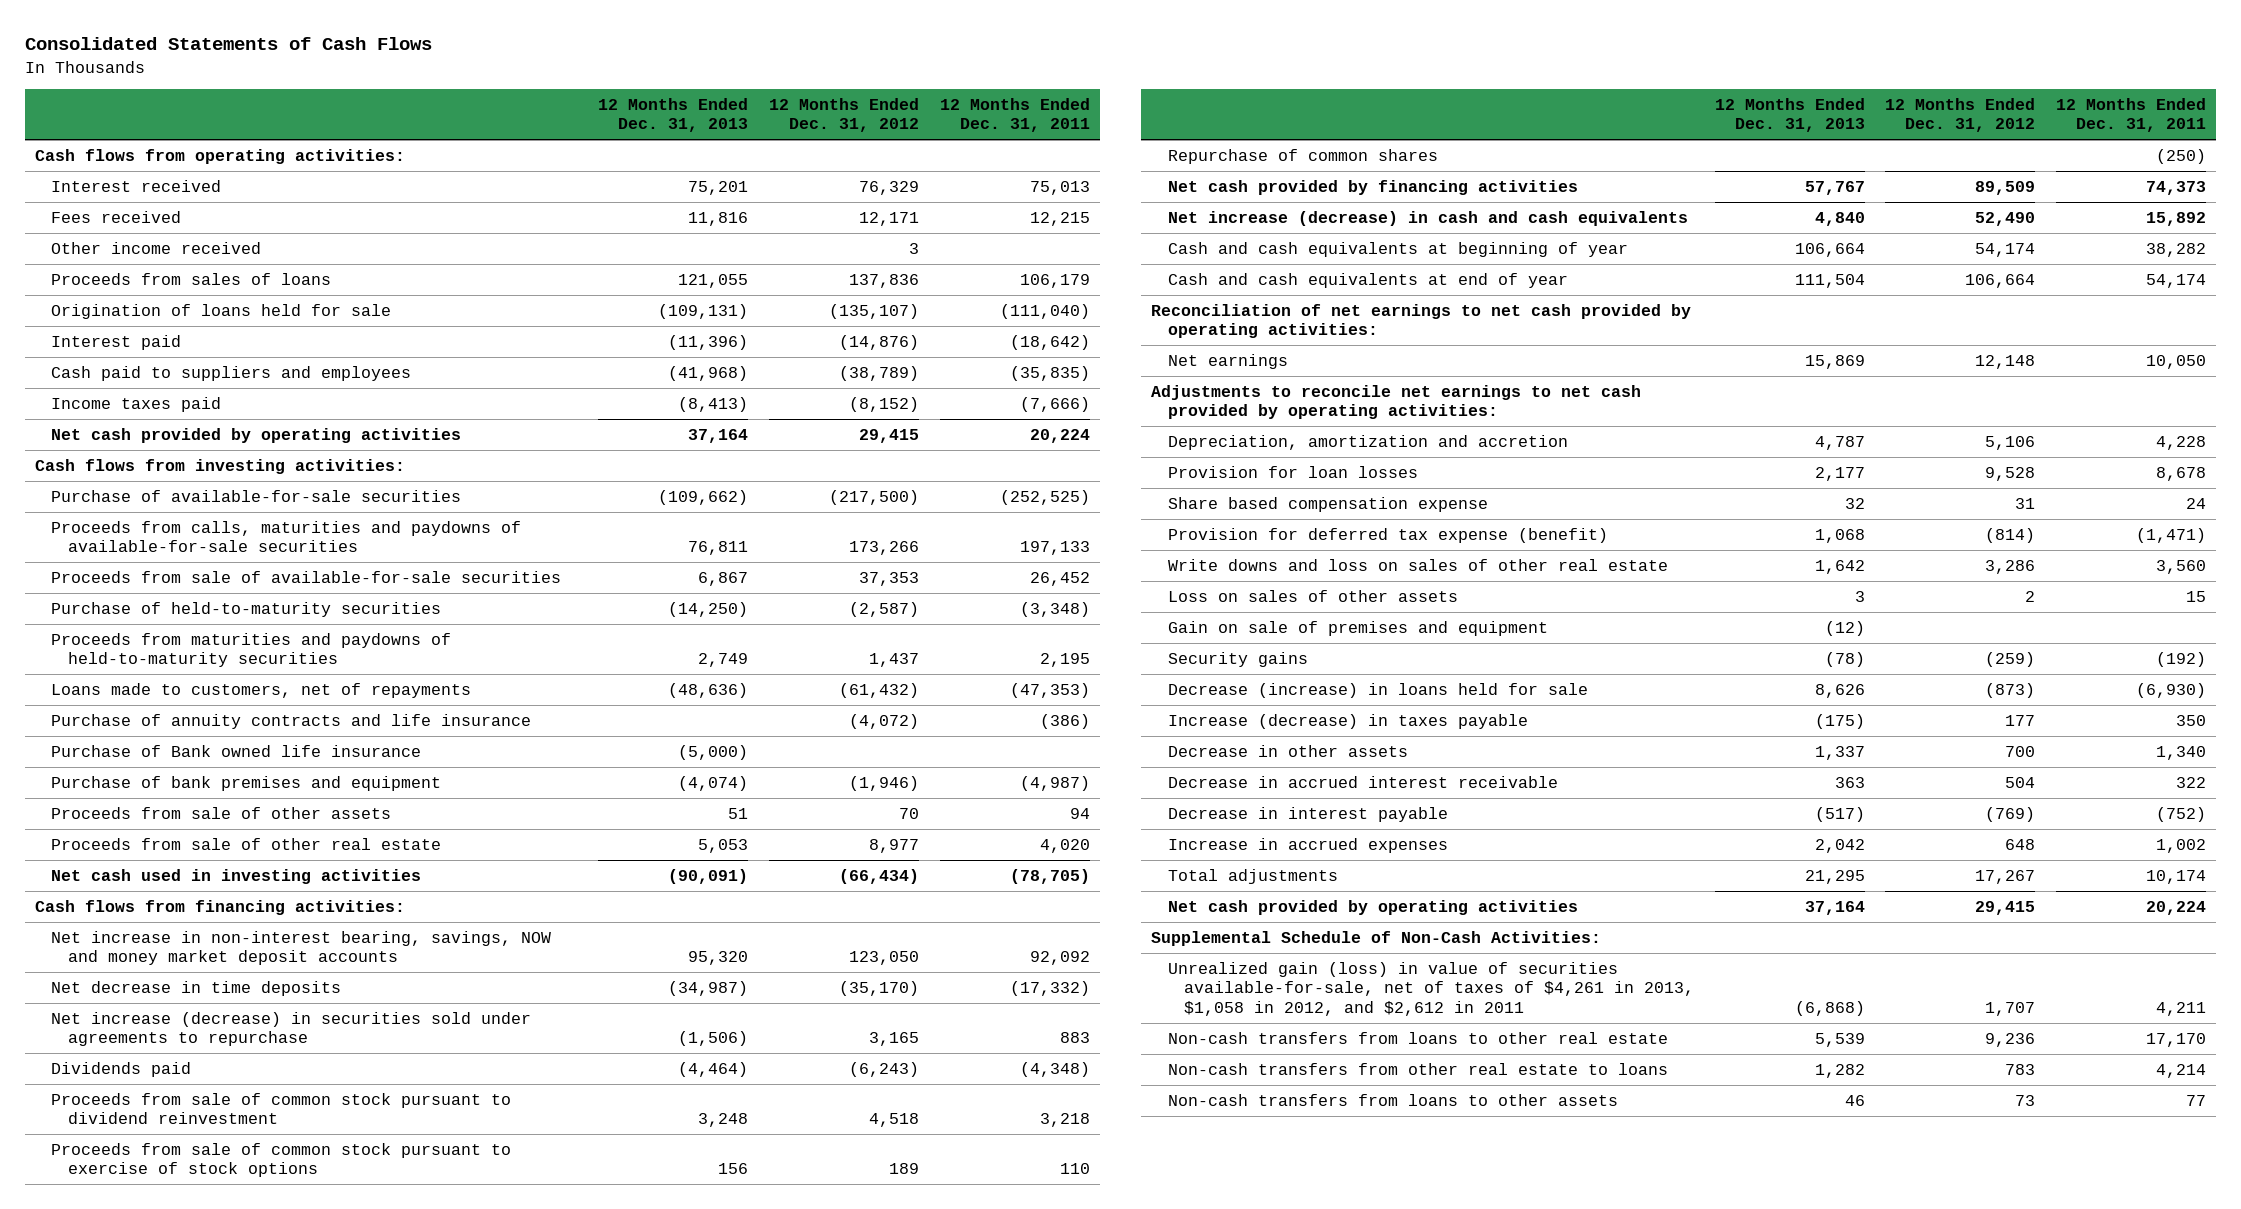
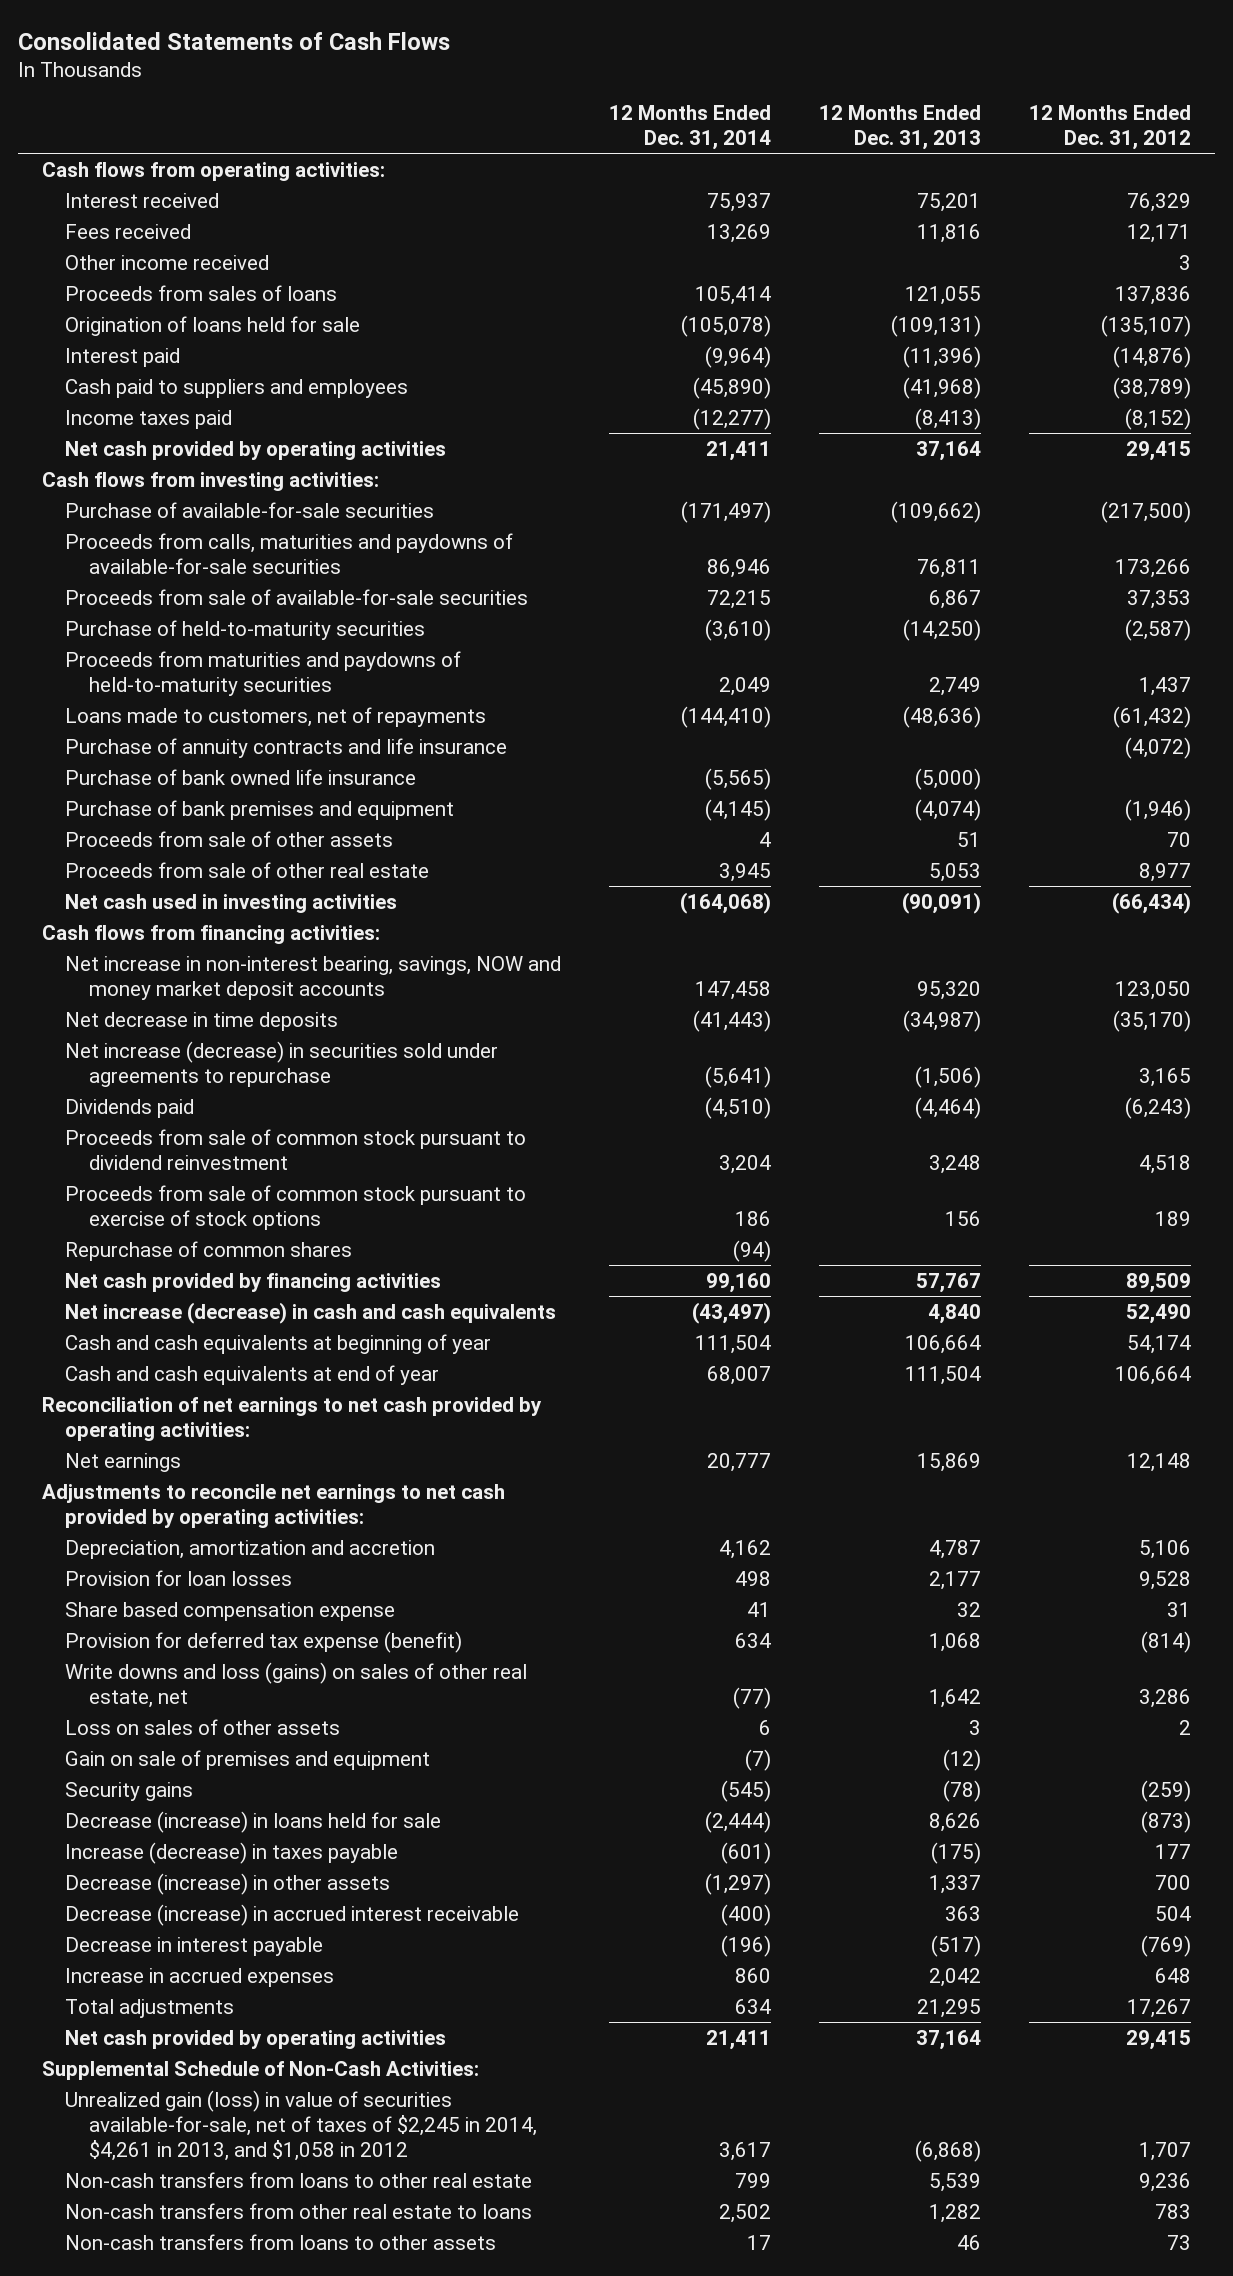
[939,97,1090,133] 12 Months Ended Dec. 31, 2011 -> none
none -> [609,105,772,151] 12 Months Ended Dec. 31, 2014
[51,744,422,757] Purchase of Bank owned life insurance -> [65,768,417,785] Purchase of bank owned life insurance
[1167,558,1668,571] Write downs and loss on sales of other real estate -> [65,1661,528,1708] Write downs and loss (gains) on sales of other real estate, net
[1167,744,1408,757] Decrease in other assets -> [65,1872,391,1895] Decrease (increase) in other assets
[1167,775,1558,788] Decrease in accrued interest receivable -> [65,1903,520,1926] Decrease (increase) in accrued interest receivable
[1167,961,1695,1016] Unrealized gain (loss) in value of securities available-for-sale, net of taxes of $4,261 in 2013, $1,058 in 2012, and $2,612 in 2011 -> [65,2089,537,2161] Unrealized gain (loss) in value of securities available-for-sale, net of taxes of $2,245 in 2014, $4,261 in 2013, and $1,058 in 2012

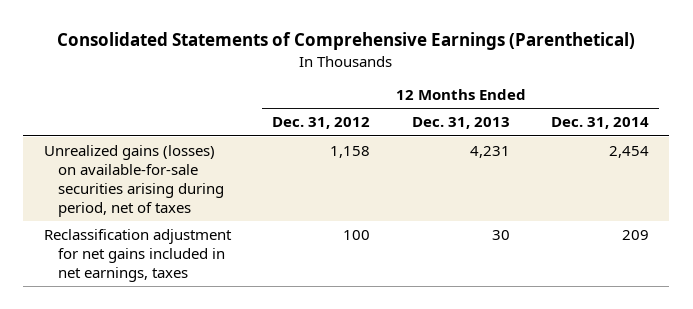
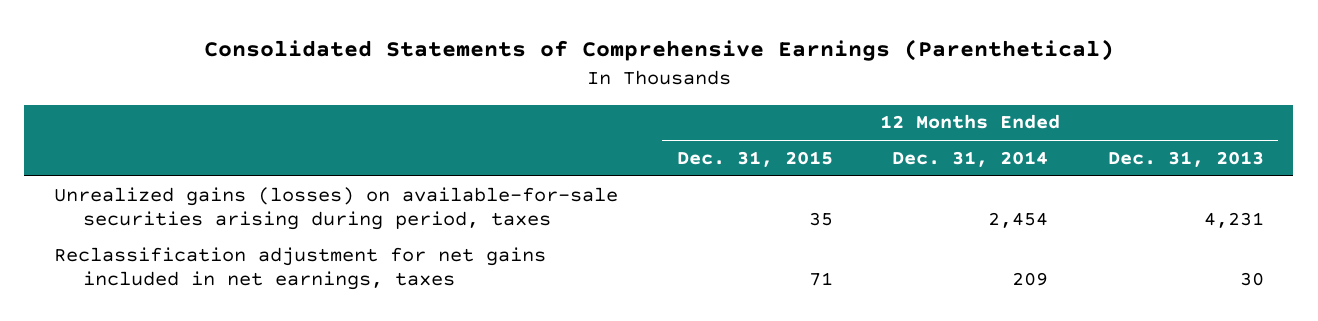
[272,117,371,130] Dec. 31, 2012 -> none
none -> [677,150,834,167] Dec. 31, 2015
[43,144,224,217] Unrealized gains (losses) on available-for-sale securities arising during period, net of taxes -> [54,186,619,231] Unrealized gains (losses) on available-for-sale securities arising during period, taxes

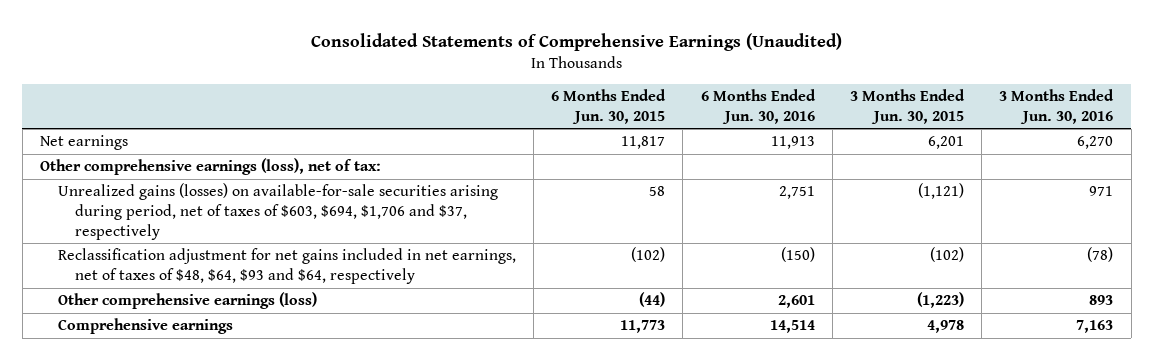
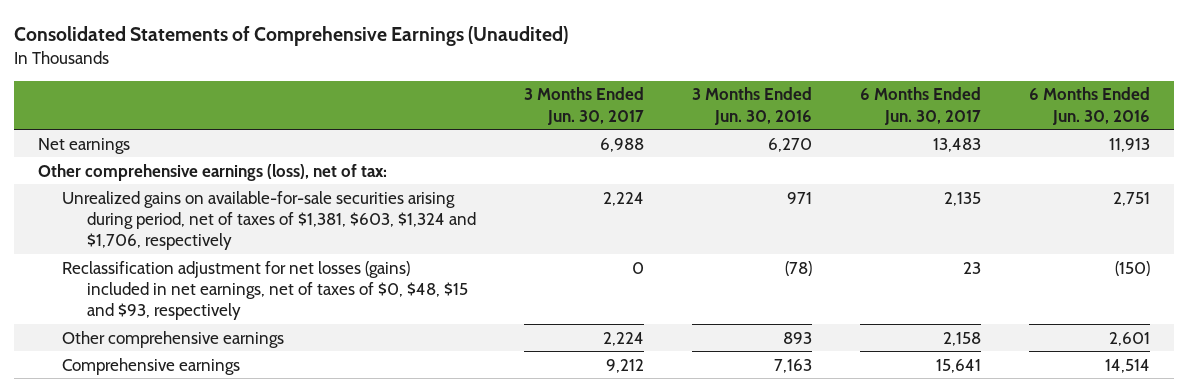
[551,89,667,124] 6 Months Ended Jun. 30, 2015 -> none
[850,89,966,124] 3 Months Ended Jun. 30, 2015 -> none
none -> [523,87,644,125] 3 Months Ended Jun. 30, 2017
none -> [859,87,981,125] 6 Months Ended Jun. 30, 2017
[57,183,498,240] Unrealized gains (losses) on available-for-sale securities arising during period, net of taxes of $603, $694, $1,706 and $37, respectively -> [62,190,476,251] Unrealized gains on available-for-sale securities arising during period, net of taxes of $1,381, $603, $1,324 and $1,706, respectively
[57,248,516,285] Reclassification adjustment for net gains included in net earnings, net of taxes of $48, $64, $93 and $64, respectively -> [62,260,468,321] Reclassification adjustment for net losses (gains) included in net earnings, net of taxes of $0, $48, $15 and $93, respectively
[57,292,317,310] Other comprehensive earnings (loss) -> [62,330,285,348] Other comprehensive earnings

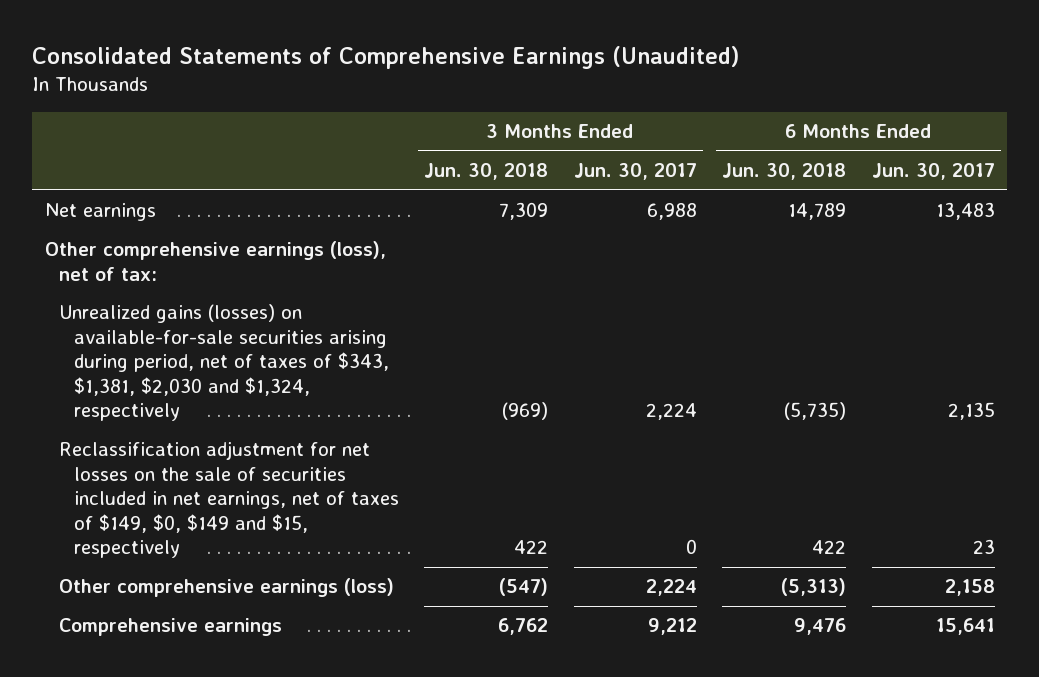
[691,87,812,125] 3 Months Ended Jun. 30, 2016 -> none
[1028,87,1150,125] 6 Months Ended Jun. 30, 2016 -> none
none -> [424,163,549,181] Jun. 30, 2018
none -> [722,163,847,181] Jun. 30, 2018
[62,190,476,251] Unrealized gains on available-for-sale securities arising during period, net of taxes of $1,381, $603, $1,324 and $1,706, respectively -> [59,304,389,422] Unrealized gains (losses) on available-for-sale securities arising during period, net of taxes of $343, $1,381, $2,030 and $1,324, respectively
[62,260,468,321] Reclassification adjustment for net losses (gains) included in net earnings, net of taxes of $0, $48, $15 and $93, respectively -> [59,441,399,559] Reclassification adjustment for net losses on the sale of securities included in net earnings, net of taxes of $149, $0, $149 and $15, respectively
[62,330,285,348] Other comprehensive earnings -> [59,578,395,598] Other comprehensive earnings (loss)

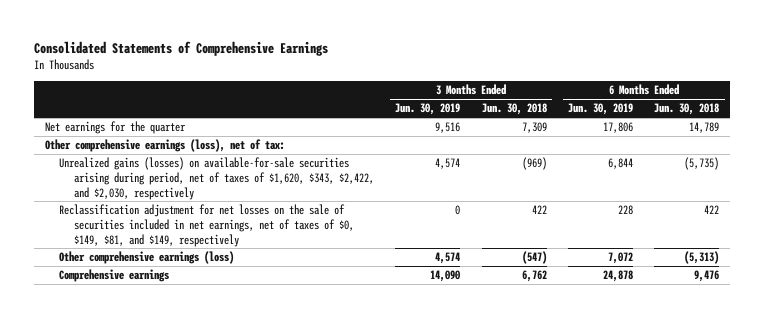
[32,45,740,69] Consolidated Statements of Comprehensive Earnings (Unaudited) -> [34,40,329,56] Consolidated Statements of Comprehensive Earnings
[573,163,697,181] Jun. 30, 2017 -> none
[871,163,995,181] Jun. 30, 2017 -> none
none -> [395,103,461,116] Jun. 30, 2019
none -> [568,103,634,116] Jun. 30, 2019
[44,203,156,222] Net earnings -> [44,121,186,135] Net earnings for the quarter
[59,304,389,422] Unrealized gains (losses) on available-for-sale securities arising during period, net of taxes of $343, $1,381, $2,030 and $1,324, respectively -> [59,157,374,200] Unrealized gains (losses) on available-for-sale securities arising during period, net of taxes of $1,620, $343, $2,422, and $2,030, respectively
[59,441,399,559] Reclassification adjustment for net losses on the sale of securities included in net earnings, net of taxes of $149, $0, $149 and $15, respectively -> [59,204,354,247] Reclassification adjustment for net losses on the sale of securities included in net earnings, net of taxes of $0, $149, $81, and $149, respectively

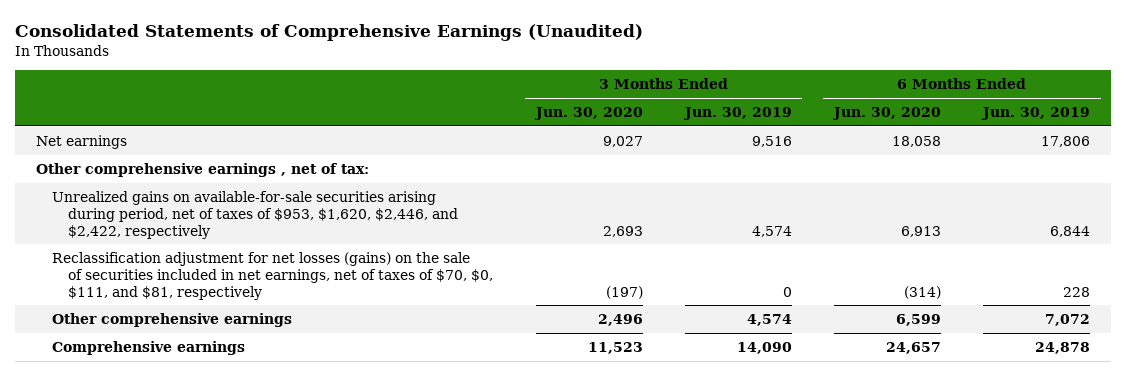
[34,40,329,56] Consolidated Statements of Comprehensive Earnings -> [14,23,643,41] Consolidated Statements of Comprehensive Earnings (Unaudited)
[481,103,547,116] Jun. 30, 2018 -> none
[654,103,720,116] Jun. 30, 2018 -> none
none -> [533,107,643,121] Jun. 30, 2020
none -> [831,107,941,121] Jun. 30, 2020
[44,121,186,135] Net earnings for the quarter -> [35,135,127,150] Net earnings
[44,139,285,153] Other comprehensive earnings (loss), net of tax: -> [35,163,369,178] Other comprehensive earnings , net of tax:
[59,157,374,200] Unrealized gains (losses) on available-for-sale securities arising during period, net of taxes of $1,620, $343, $2,422, and $2,030, respectively -> [52,191,459,239] Unrealized gains on available-for-sale securities arising during period, net of taxes of $953, $1,620, $2,446, and $2,422, respectively
[59,204,354,247] Reclassification adjustment for net losses on the sale of securities included in net earnings, net of taxes of $0, $149, $81, and $149, respectively -> [52,252,494,300] Reclassification adjustment for net losses (gains) on the sale of securities included in net earnings, net of taxes of $70, $0, $111, and $81, respectively
[59,251,235,265] Other comprehensive earnings (loss) -> [52,313,293,328] Other comprehensive earnings

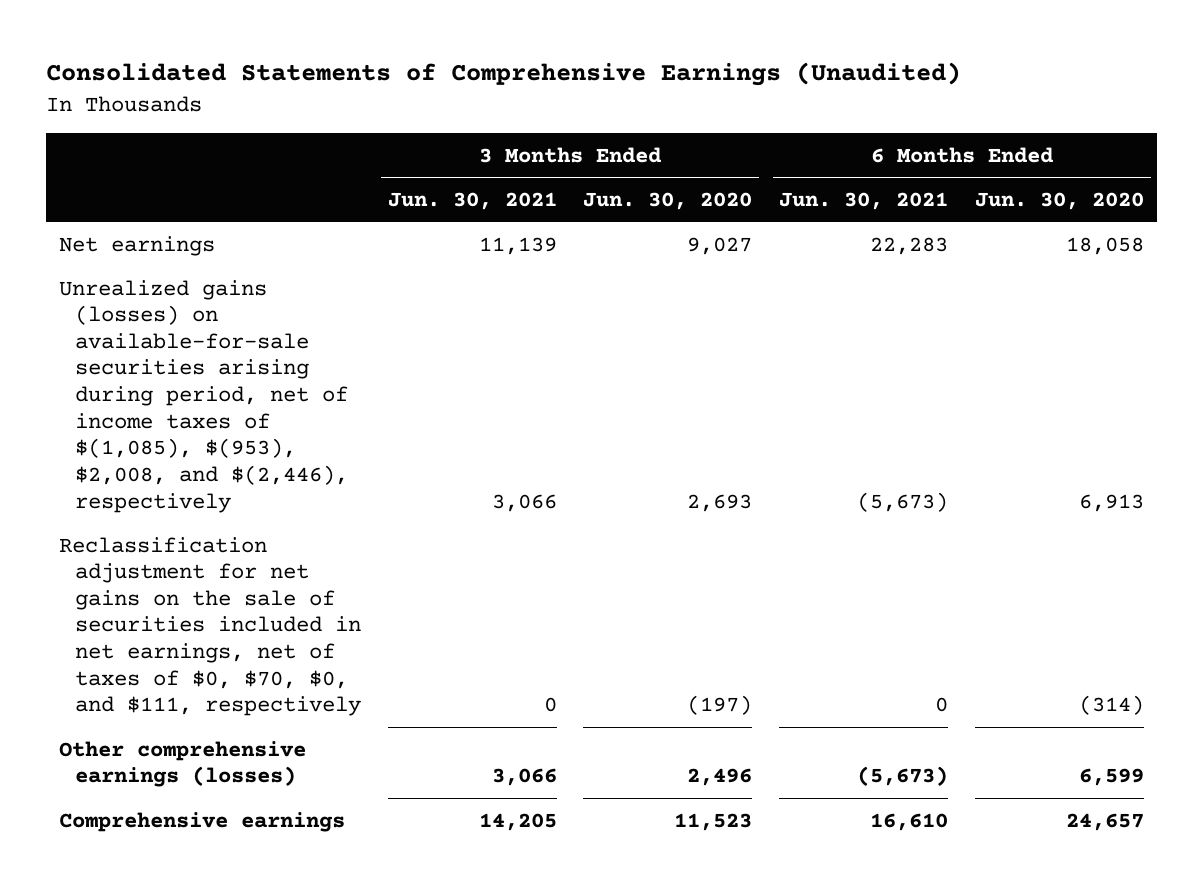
[682,107,792,121] Jun. 30, 2019 -> none
[981,107,1091,121] Jun. 30, 2019 -> none
none -> [387,191,557,210] Jun. 30, 2021
none -> [779,191,949,210] Jun. 30, 2021
[35,163,369,178] Other comprehensive earnings , net of tax: -> none
[52,191,459,239] Unrealized gains on available-for-sale securities arising during period, net of taxes of $953, $1,620, $2,446, and $2,422, respectively -> [59,279,348,513] Unrealized gains (losses) on available-for-sale securities arising during period, net of income taxes of $(1,085), $(953), $2,008, and $(2,446), respectively
[52,252,494,300] Reclassification adjustment for net losses (gains) on the sale of securities included in net earnings, net of taxes of $70, $0, $111, and $81, respectively -> [59,536,361,717] Reclassification adjustment for net gains on the sale of securities included in net earnings, net of taxes of $0, $70, $0, and $111, respectively
[52,313,293,328] Other comprehensive earnings -> [59,740,307,788] Other comprehensive earnings (losses)

